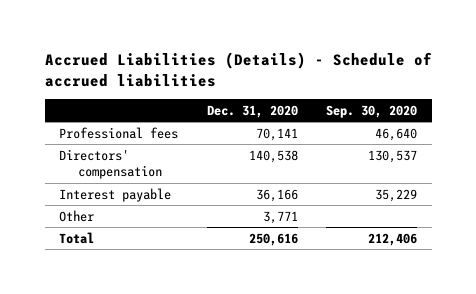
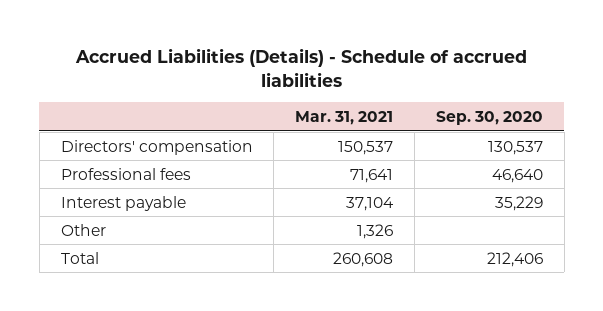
[206,104,298,118] Dec. 31, 2020 -> none
none -> [295,110,394,125] Mar. 31, 2021
[59,126,179,139] Professional fees -> [60,167,191,180] Professional fees

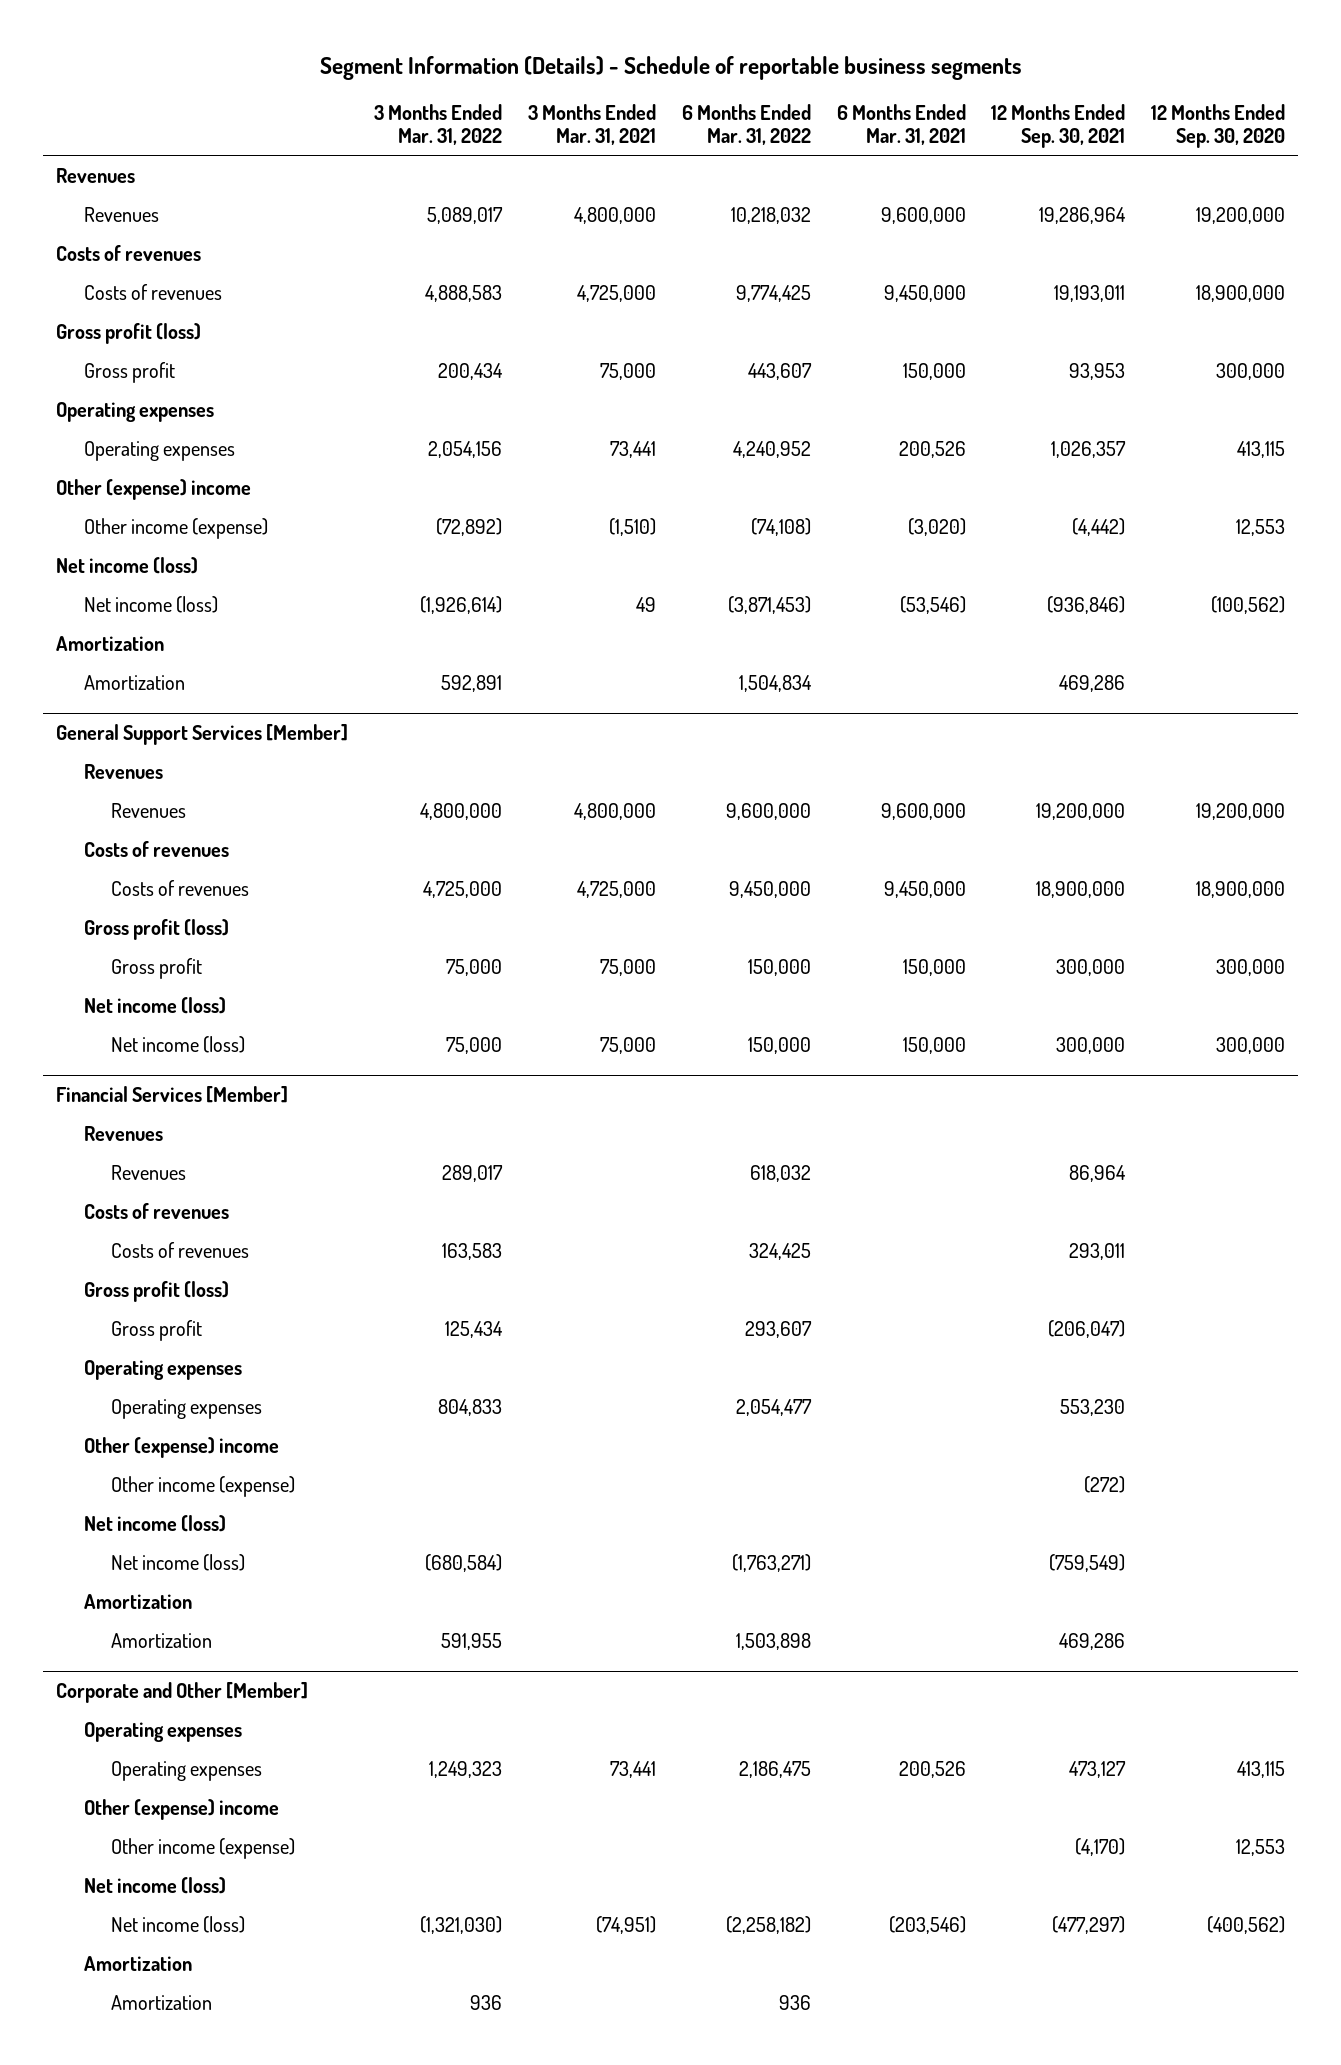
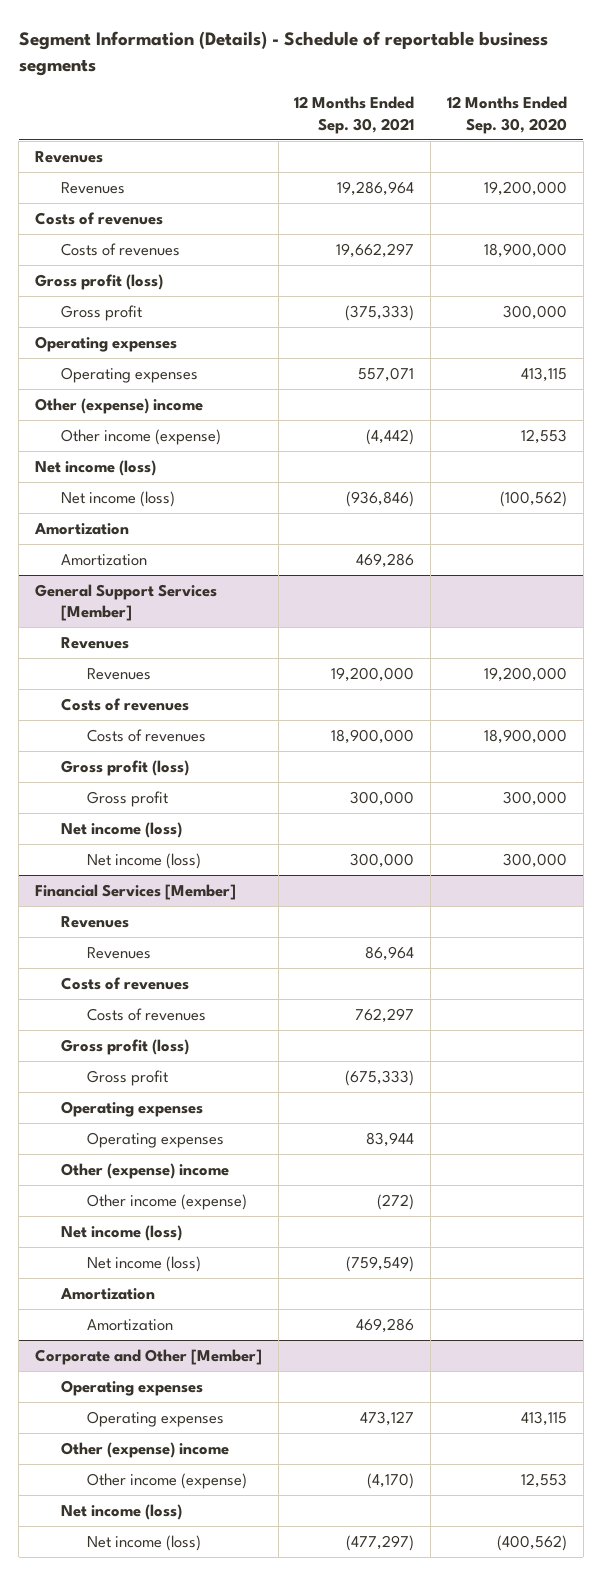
[373,104,502,146] 3 Months Ended Mar. 31, 2022 -> none
[527,104,656,146] 3 Months Ended Mar. 31, 2021 -> none
[681,104,811,146] 6 Months Ended Mar. 31, 2022 -> none
[836,104,966,146] 6 Months Ended Mar. 31, 2021 -> none
[1054,284,1126,302] 19,193,011 -> [336,242,415,258] 19,662,297
[1069,362,1126,380] 93,953 -> [345,304,415,321] (375,333)
[1051,440,1127,458] 1,026,357 -> [358,366,415,382] 557,071
[1069,1242,1126,1260] 293,011 -> [355,1007,415,1023] 762,297
[1048,1319,1126,1338] (206,047) -> [345,1069,415,1086] (675,333)
[1060,1398,1126,1416] 553,230 -> [366,1131,415,1147] 83,944
[83,1955,192,1971] Amortization -> none
[111,1994,213,2010] Amortization -> none

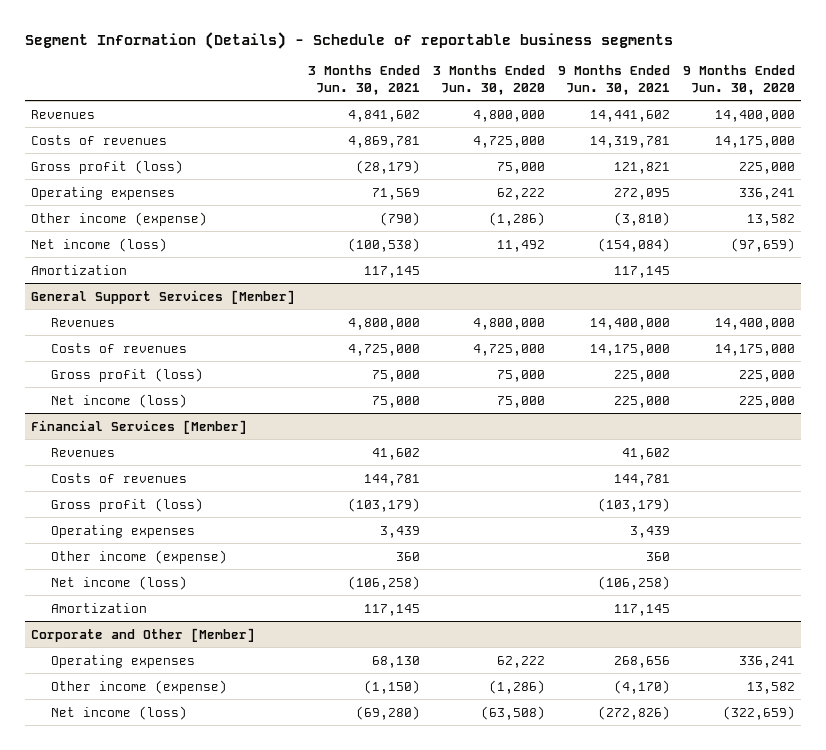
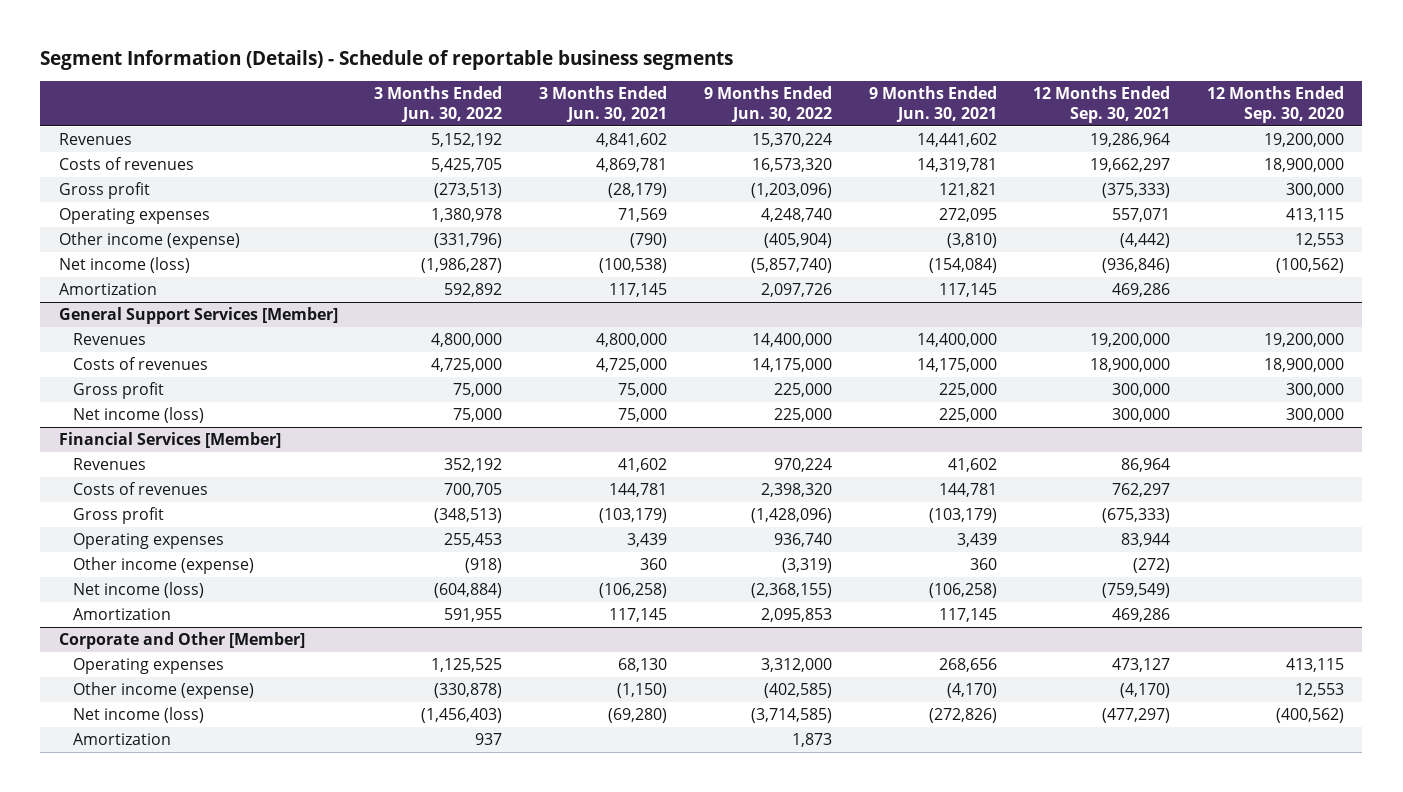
[433,65,546,95] 3 Months Ended Jun. 30, 2020 -> none
[682,65,795,95] 9 Months Ended Jun. 30, 2020 -> none
none -> [374,86,503,122] 3 Months Ended Jun. 30, 2022
none -> [703,86,832,122] 9 Months Ended Jun. 30, 2022
none -> [1033,86,1171,123] 12 Months Ended Sep. 30, 2021
none -> [1207,86,1345,123] 12 Months Ended Sep. 30, 2020
[31,159,184,174] Gross profit (loss) -> [58,182,150,200] Gross profit
[51,367,204,382] Gross profit (loss) -> [72,382,164,400] Gross profit
[51,497,204,512] Gross profit (loss) -> [72,507,164,525] Gross profit
none -> [72,733,171,746] Amortization

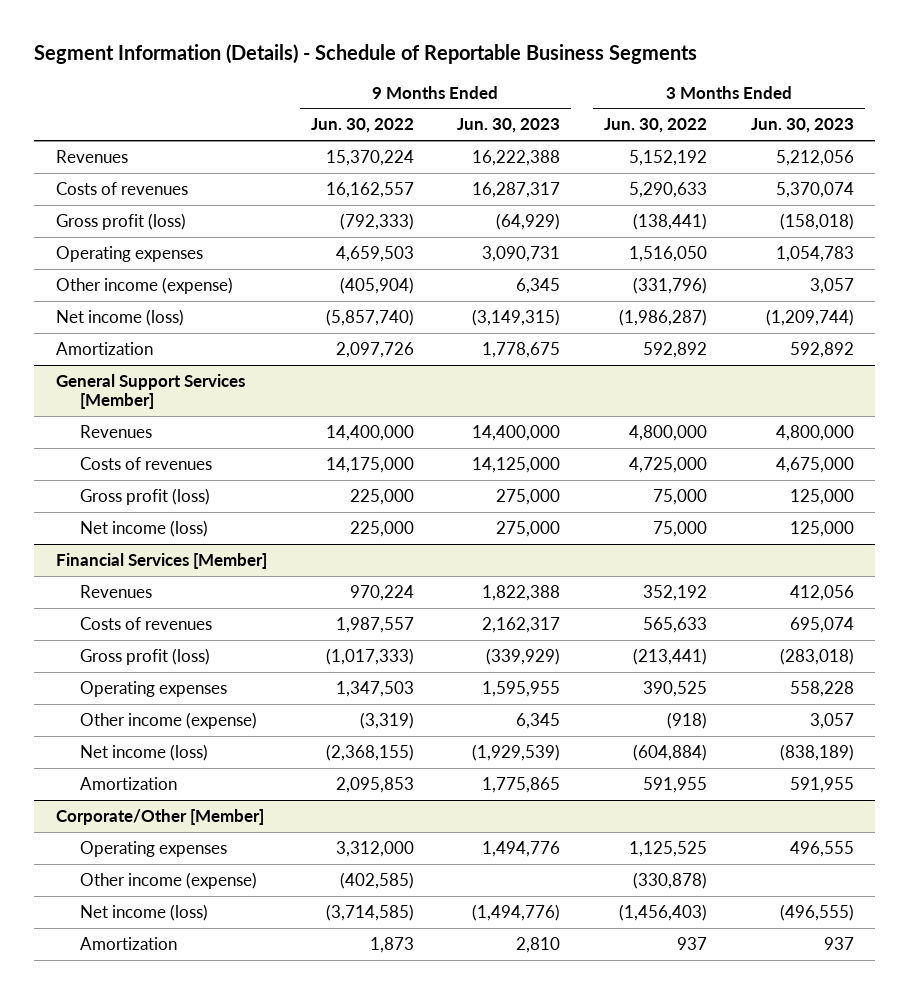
[40,50,734,71] Segment Information (Details) - Schedule of reportable business segments -> [34,44,698,65] Segment Information (Details) - Schedule of Reportable Business Segments
[539,86,668,122] 3 Months Ended Jun. 30, 2021 -> none
[868,86,997,122] 9 Months Ended Jun. 30, 2021 -> none
[1033,86,1171,123] 12 Months Ended Sep. 30, 2021 -> none
[1207,86,1345,123] 12 Months Ended Sep. 30, 2020 -> none
none -> [457,118,561,134] Jun. 30, 2023
none -> [750,118,854,134] Jun. 30, 2023
[431,158,503,173] 5,425,705 -> [628,181,707,198] 5,290,633
[751,158,832,173] 16,573,320 -> [325,181,414,198] 16,162,557
[58,182,150,200] Gross profit -> [55,212,186,230] Gross profit (loss)
[434,183,503,199] (273,513) -> [632,212,707,230] (138,441)
[750,183,832,199] (1,203,096) -> [339,212,414,230] (792,333)
[431,208,503,223] 1,380,978 -> [628,245,707,262] 1,516,050
[760,208,832,223] 4,248,740 -> [335,245,414,262] 4,659,503
[72,382,164,400] Gross profit -> [80,487,211,505] Gross profit (loss)
[444,483,503,498] 700,705 -> [642,616,707,633] 565,633
[760,483,832,498] 2,398,320 -> [335,616,414,633] 1,987,557
[72,507,164,525] Gross profit -> [80,647,211,665] Gross profit (loss)
[434,508,503,524] (348,513) -> [632,647,707,665] (213,441)
[750,508,832,524] (1,428,096) -> [325,647,414,665] (1,017,333)
[444,533,503,548] 255,453 -> [642,680,707,697] 390,525
[773,533,832,548] 936,740 -> [335,680,414,697] 1,347,503
[58,632,305,650] Corporate and Other [Member] -> [55,808,264,825] Corporate/Other [Member]

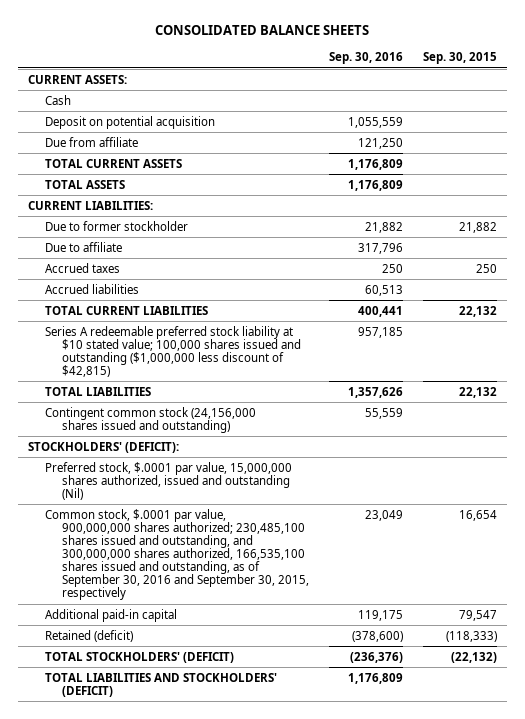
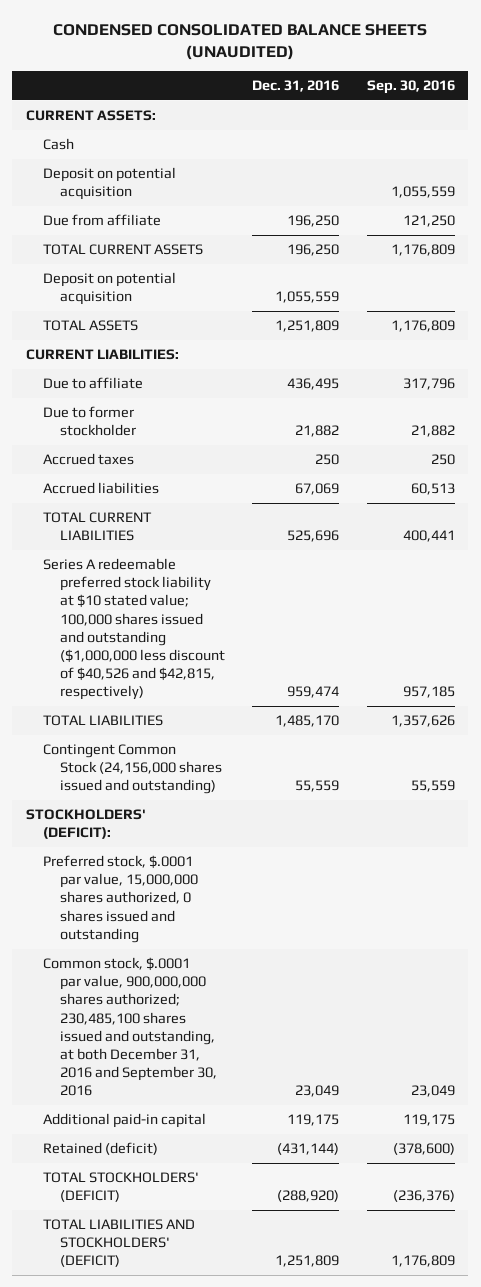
[155,25,370,36] CONSOLIDATED BALANCE SHEETS -> [53,23,428,60] CONDENSED CONSOLIDATED BALANCE SHEETS (UNAUDITED)
[422,52,497,65] Sep. 30, 2015 -> none
none -> [252,80,340,93] Dec. 31, 2016
none -> [43,272,177,306] Deposit on potential acquisition
[44,220,188,231] Due to former stockholder -> [43,406,136,437] Due to former stockholder
[44,325,301,377] Series A redeemable preferred stock liability at $10 stated value; 100,000 shares issued and outstanding ($1,000,000 less discount of $42,815) -> [43,558,225,701] Series A redeemable preferred stock liability at $10 stated value; 100,000 shares issued and outstanding ($1,000,000 less discount of $40,526 and $42,815, respectively)
[44,406,256,433] Contingent common stock (24,156,000 shares issued and outstanding) -> [43,744,222,795] Contingent Common Stock (24,156,000 shares issued and outstanding)
[44,461,292,500] Preferred stock, $.0001 par value, 15,000,000 shares authorized, issued and outstanding (Nil) -> [43,855,198,943] Preferred stock, $.0001 par value, 15,000,000 shares authorized, 0 shares issued and outstanding
[44,508,309,601] Common stock, $.0001 par value, 900,000,000 shares authorized; 230,485,100 shares issued and outstanding, and 300,000,000 shares authorized, 166,535,100 shares issued and outstanding, as of September 30, 2016 and September 30, 2015, respectively -> [43,957,217,1097] Common stock, $.0001 par value, 900,000,000 shares authorized; 230,485,100 shares issued and outstanding, at both December 31, 2016 and September 30, 2016

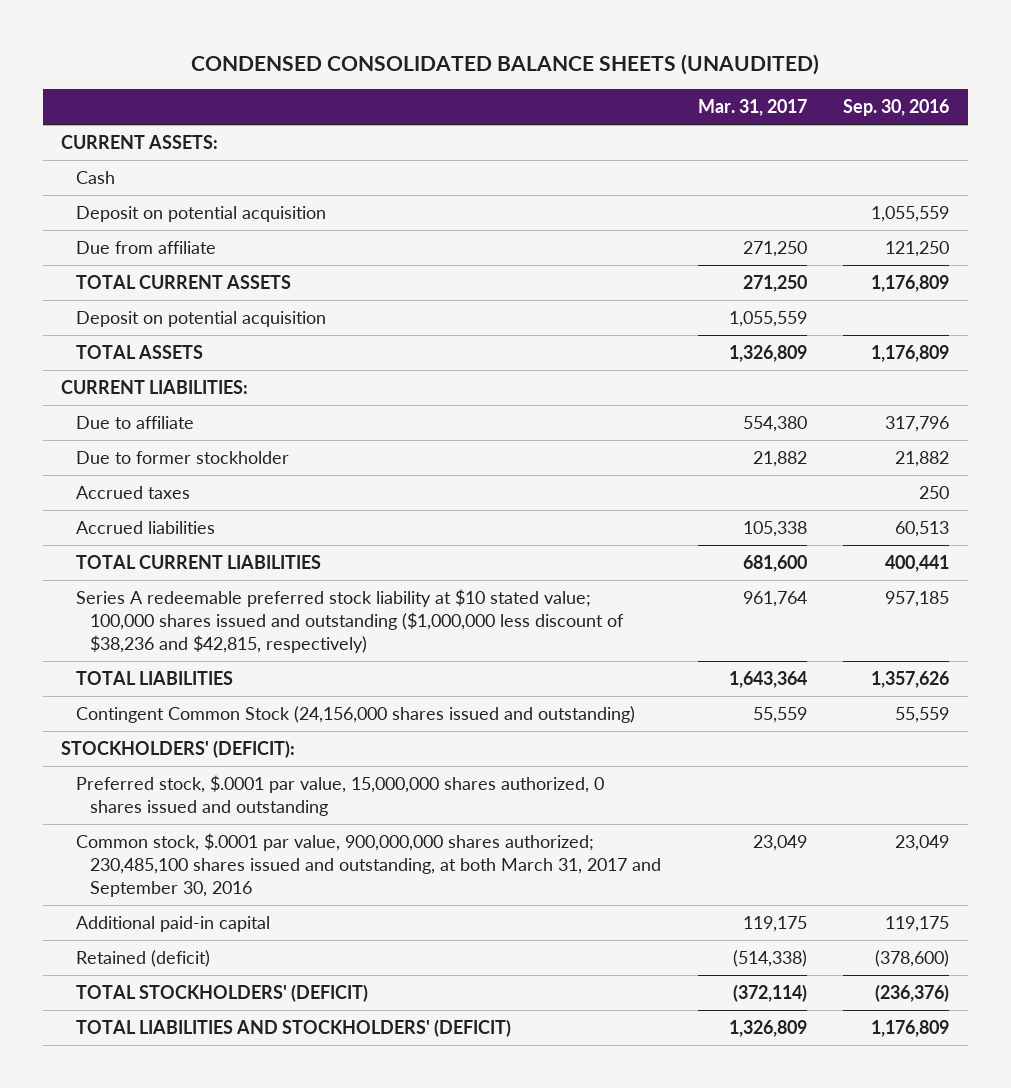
[252,80,340,93] Dec. 31, 2016 -> none
none -> [697,99,807,117] Mar. 31, 2017
[43,558,225,701] Series A redeemable preferred stock liability at $10 stated value; 100,000 shares issued and outstanding ($1,000,000 less discount of $40,526 and $42,815, respectively) -> [75,589,624,653] Series A redeemable preferred stock liability at $10 stated value; 100,000 shares issued and outstanding ($1,000,000 less discount of $38,236 and $42,815, respectively)
[43,957,217,1097] Common stock, $.0001 par value, 900,000,000 shares authorized; 230,485,100 shares issued and outstanding, at both December 31, 2016 and September 30, 2016 -> [75,833,661,897] Common stock, $.0001 par value, 900,000,000 shares authorized; 230,485,100 shares issued and outstanding, at both March 31, 2017 and September 30, 2016

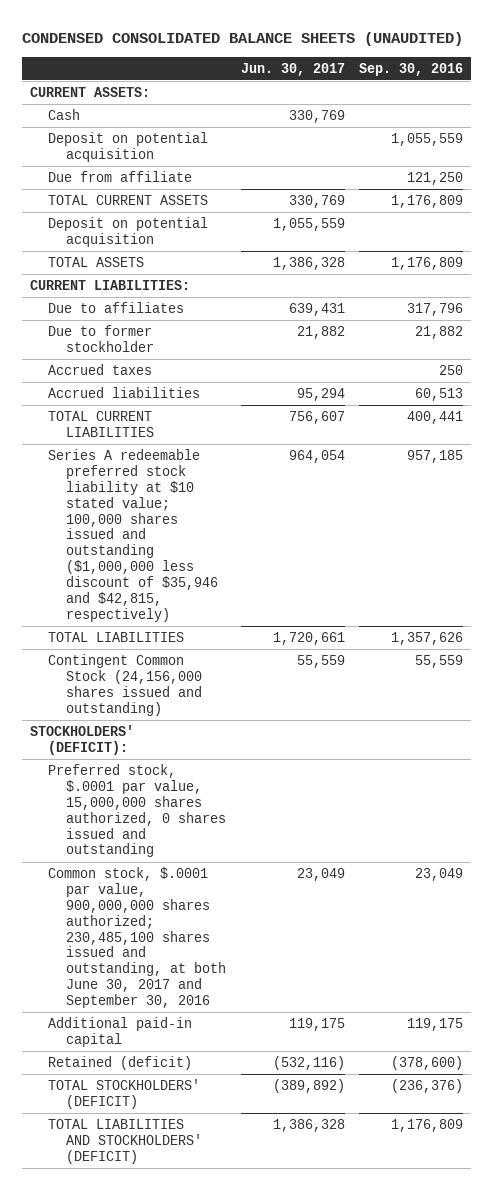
[697,99,807,117] Mar. 31, 2017 -> none
none -> [240,62,345,76] Jun. 30, 2017
[75,416,194,430] Due to affiliate -> [47,302,184,314] Due to affiliates
[75,589,624,653] Series A redeemable preferred stock liability at $10 stated value; 100,000 shares issued and outstanding ($1,000,000 less discount of $38,236 and $42,815, respectively) -> [47,449,219,622] Series A redeemable preferred stock liability at $10 stated value; 100,000 shares issued and outstanding ($1,000,000 less discount of $35,946 and $42,815, respectively)
[75,833,661,897] Common stock, $.0001 par value, 900,000,000 shares authorized; 230,485,100 shares issued and outstanding, at both March 31, 2017 and September 30, 2016 -> [47,867,227,1008] Common stock, $.0001 par value, 900,000,000 shares authorized; 230,485,100 shares issued and outstanding, at both June 30, 2017 and September 30, 2016

